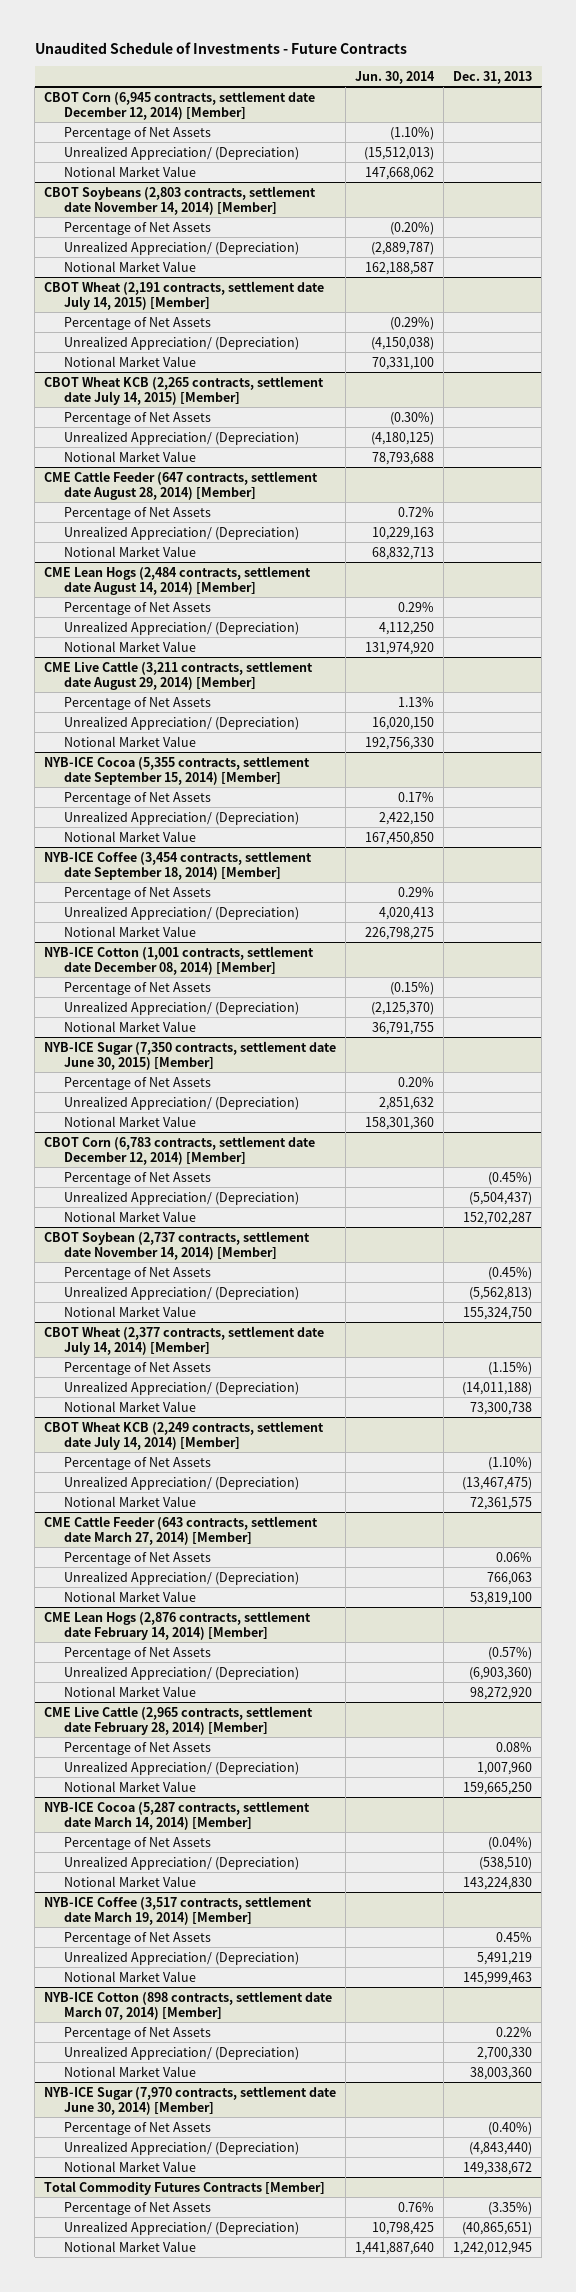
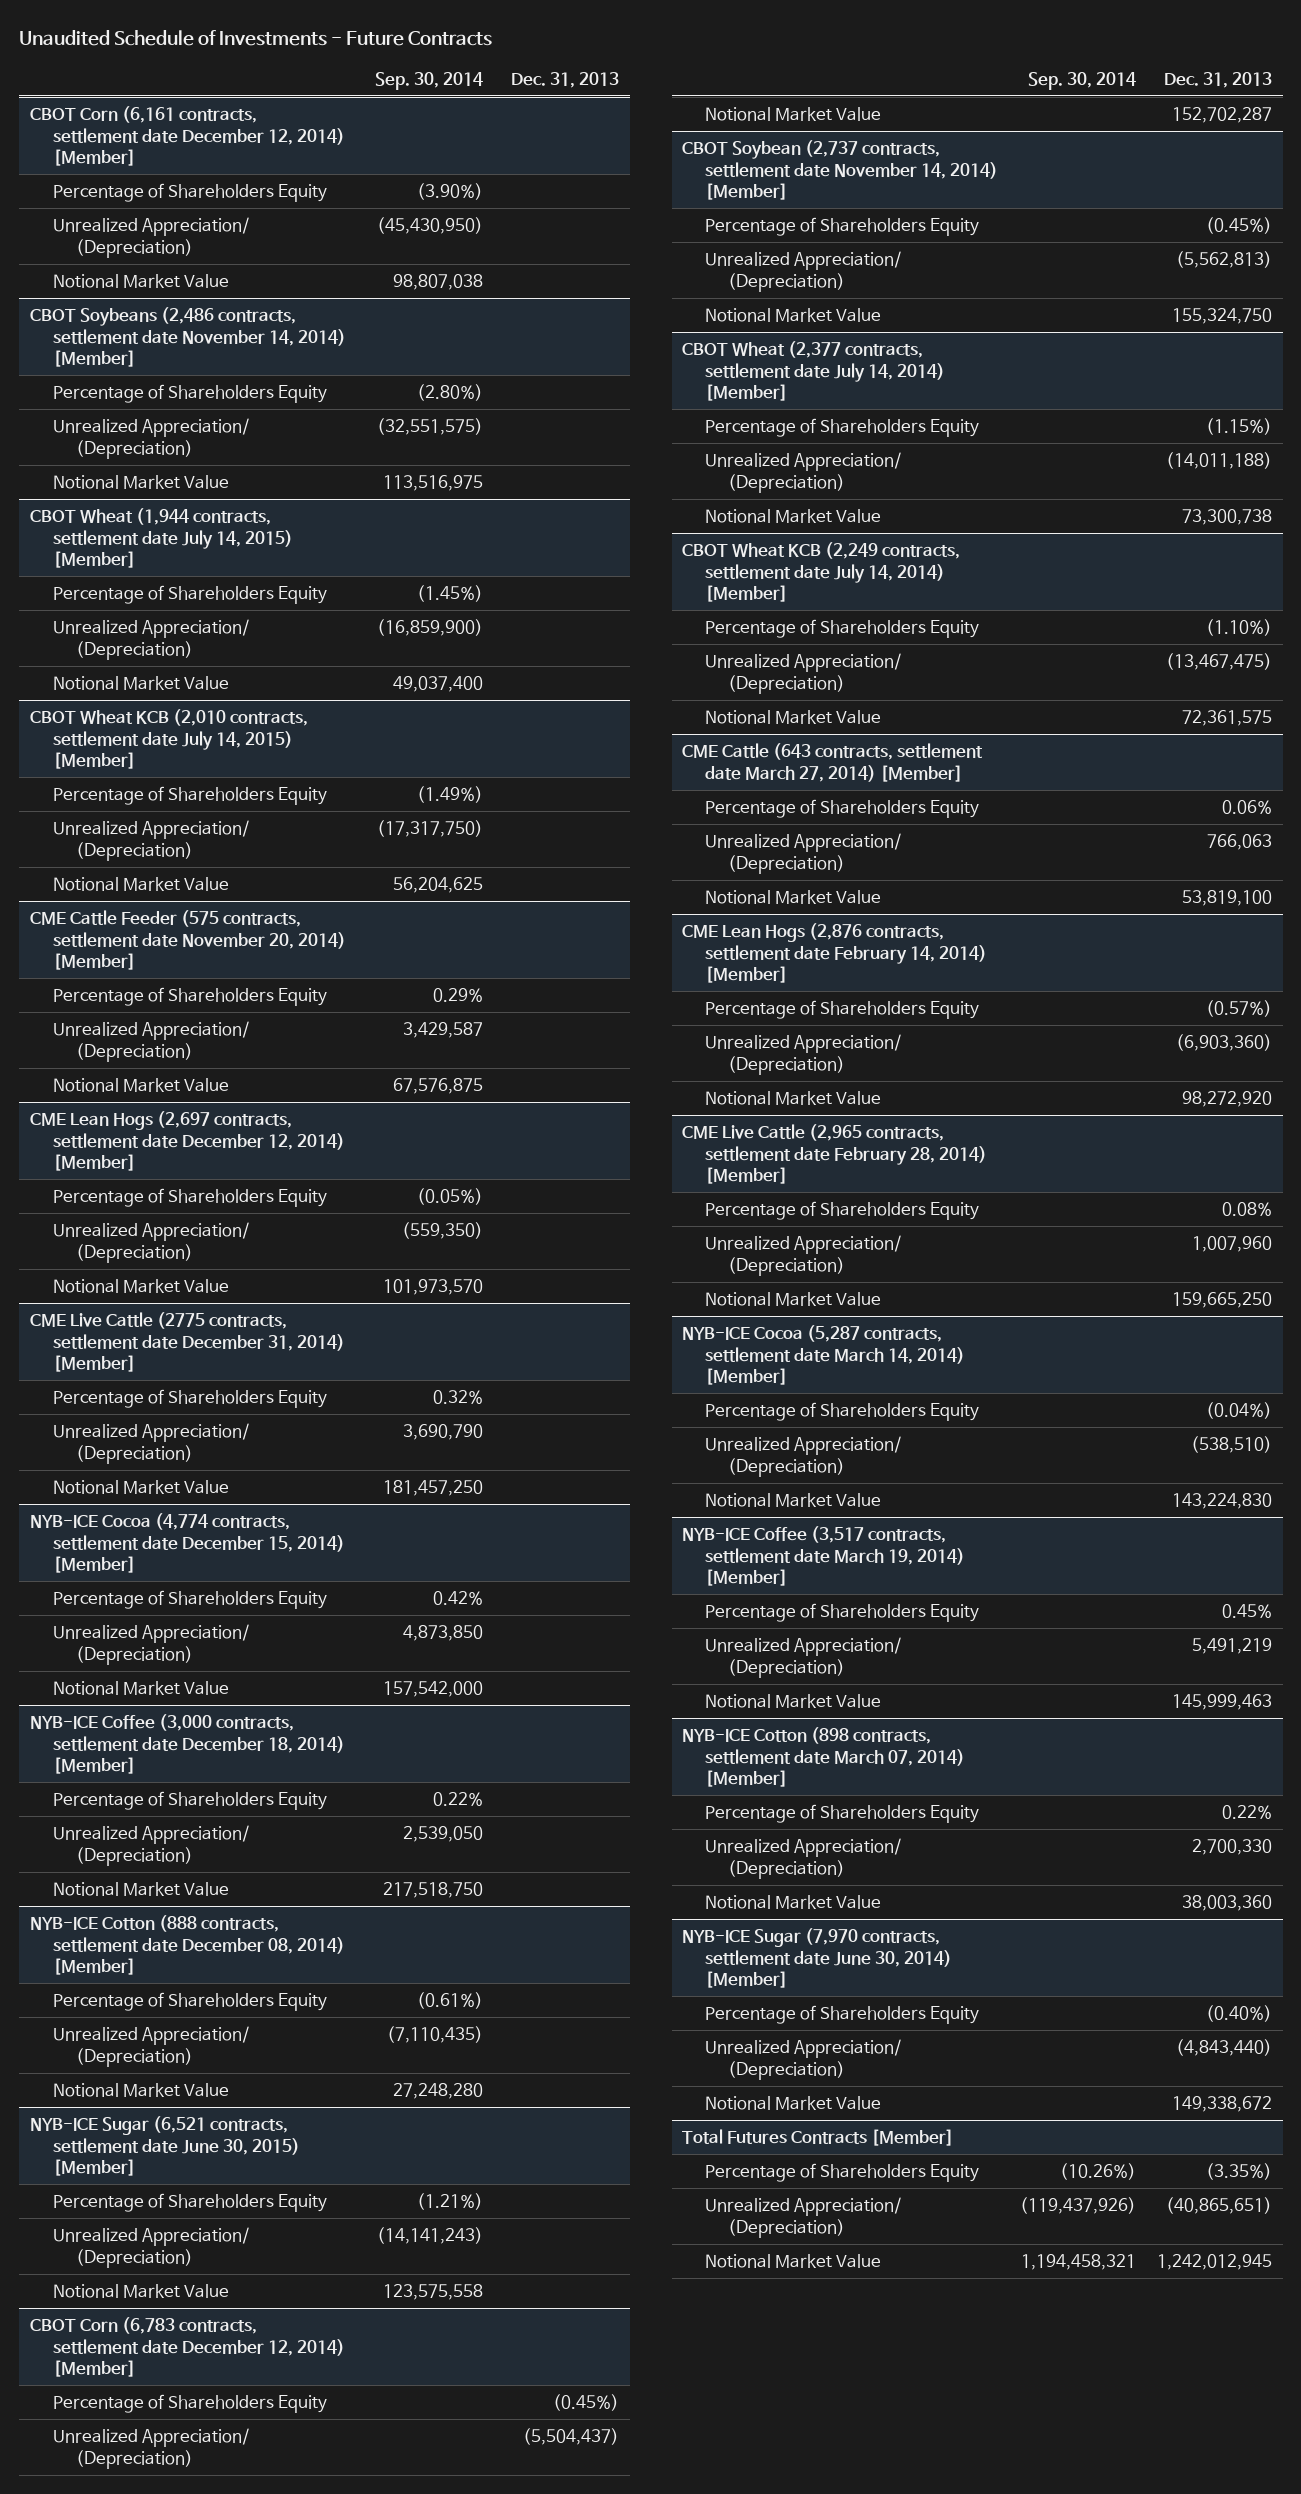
[355,70,436,84] Jun. 30, 2014 -> none
none -> [374,71,483,90] Sep. 30, 2014
[44,90,316,120] CBOT Corn (6,945 contracts, settlement date December 12, 2014) [Member] -> [29,106,345,167] CBOT Corn (6,161 contracts, settlement date December 12, 2014) [Member]
[63,126,211,140] Percentage of Net Assets -> [52,183,327,203] Percentage of Shareholders Equity
[44,185,317,215] CBOT Soybeans (2,803 contracts, settlement date November 14, 2014) [Member] -> [29,307,346,368] CBOT Soybeans (2,486 contracts, settlement date November 14, 2014) [Member]
[63,221,211,235] Percentage of Net Assets -> [52,384,327,404] Percentage of Shareholders Equity
[44,280,325,310] CBOT Wheat (2,191 contracts, settlement date July 14, 2015) [Member] -> [29,508,293,569] CBOT Wheat (1,944 contracts, settlement date July 14, 2015) [Member]
[63,316,211,330] Percentage of Net Assets -> [52,585,327,605] Percentage of Shareholders Equity
[44,375,325,405] CBOT Wheat KCB (2,265 contracts, settlement date July 14, 2015) [Member] -> [29,709,308,770] CBOT Wheat KCB (2,010 contracts, settlement date July 14, 2015) [Member]
[63,411,211,425] Percentage of Net Assets -> [52,786,327,806] Percentage of Shareholders Equity
[44,470,319,500] CME Cattle Feeder (647 contracts, settlement date August 28, 2014) [Member] -> [29,910,346,971] CME Cattle Feeder (575 contracts, settlement date November 20, 2014) [Member]
[63,506,211,520] Percentage of Net Assets -> [52,987,327,1007] Percentage of Shareholders Equity
[44,565,312,595] CME Lean Hogs (2,484 contracts, settlement date August 14, 2014) [Member] -> [29,1111,345,1172] CME Lean Hogs (2,697 contracts, settlement date December 12, 2014) [Member]
[63,601,211,615] Percentage of Net Assets -> [52,1188,327,1208] Percentage of Shareholders Equity
[44,660,314,690] CME Live Cattle (3,211 contracts, settlement date August 29, 2014) [Member] -> [29,1312,345,1373] CME Live Cattle (2775 contracts, settlement date December 31, 2014) [Member]
[63,696,211,710] Percentage of Net Assets -> [52,1389,327,1409] Percentage of Shareholders Equity
[44,755,311,785] NYB-ICE Cocoa (5,355 contracts, settlement date September 15, 2014) [Member] -> [29,1513,345,1574] NYB-ICE Cocoa (4,774 contracts, settlement date December 15, 2014) [Member]
[63,791,211,805] Percentage of Net Assets -> [52,1590,327,1610] Percentage of Shareholders Equity
[44,850,313,880] NYB-ICE Coffee (3,454 contracts, settlement date September 18, 2014) [Member] -> [29,1714,345,1775] NYB-ICE Coffee (3,000 contracts, settlement date December 18, 2014) [Member]
[63,886,211,900] Percentage of Net Assets -> [52,1791,327,1811] Percentage of Shareholders Equity
[44,945,315,975] NYB-ICE Cotton (1,001 contracts, settlement date December 08, 2014) [Member] -> [29,1915,345,1976] NYB-ICE Cotton (888 contracts, settlement date December 08, 2014) [Member]
[63,981,211,995] Percentage of Net Assets -> [52,1992,327,2012] Percentage of Shareholders Equity
[44,1040,337,1070] NYB-ICE Sugar (7,350 contracts, settlement date June 30, 2015) [Member] -> [29,2116,300,2177] NYB-ICE Sugar (6,521 contracts, settlement date June 30, 2015) [Member]
[63,1076,211,1090] Percentage of Net Assets -> [52,2193,327,2213] Percentage of Shareholders Equity
[63,1171,211,1185] Percentage of Net Assets -> [52,2394,327,2414] Percentage of Shareholders Equity
[63,1266,211,1280] Percentage of Net Assets -> [705,217,980,237] Percentage of Shareholders Equity
[63,1361,211,1375] Percentage of Net Assets -> [705,418,980,438] Percentage of Shareholders Equity
[63,1456,211,1470] Percentage of Net Assets -> [705,619,980,639] Percentage of Shareholders Equity
[44,1515,319,1545] CME Cattle Feeder (643 contracts, settlement date March 27, 2014) [Member] -> [682,743,984,782] CME Cattle (643 contracts, settlement date March 27, 2014) [Member]
[63,1551,211,1565] Percentage of Net Assets -> [705,799,980,819] Percentage of Shareholders Equity
[63,1646,211,1660] Percentage of Net Assets -> [705,1000,980,1020] Percentage of Shareholders Equity
[63,1741,211,1755] Percentage of Net Assets -> [705,1201,980,1221] Percentage of Shareholders Equity
[63,1836,211,1850] Percentage of Net Assets -> [705,1402,980,1422] Percentage of Shareholders Equity
[63,1931,211,1945] Percentage of Net Assets -> [705,1603,980,1623] Percentage of Shareholders Equity
[63,2026,211,2040] Percentage of Net Assets -> [705,1804,980,1824] Percentage of Shareholders Equity
[63,2121,211,2135] Percentage of Net Assets -> [705,2005,980,2025] Percentage of Shareholders Equity
[44,2180,326,2195] Total Commodity Futures Contracts [Member] -> [682,2129,955,2147] Total Futures Contracts [Member]
[63,2201,211,2215] Percentage of Net Assets -> [705,2163,980,2183] Percentage of Shareholders Equity

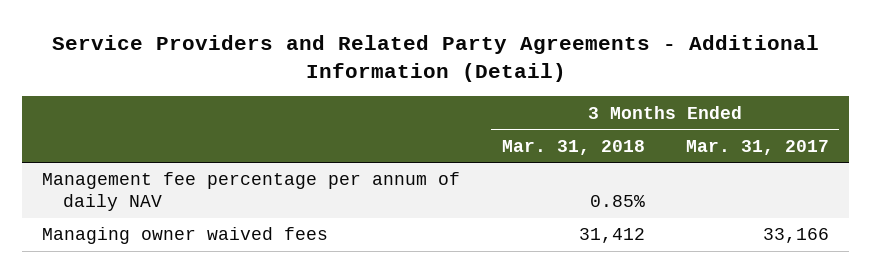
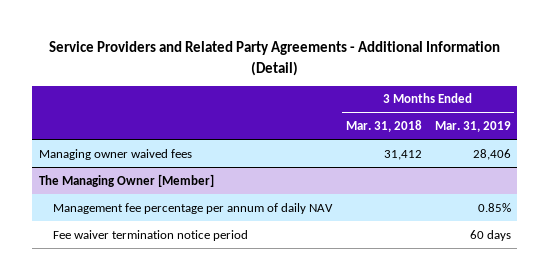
[685,139,829,155] Mar. 31, 2017 -> none
none -> [434,121,511,133] Mar. 31, 2019
[42,172,461,212] Management fee percentage per annum of daily NAV -> none
none -> [38,173,214,187] The Managing Owner [Member]
none -> [53,202,334,214] Management fee percentage per annum of daily NAV
none -> [53,229,249,241] Fee waiver termination notice period

